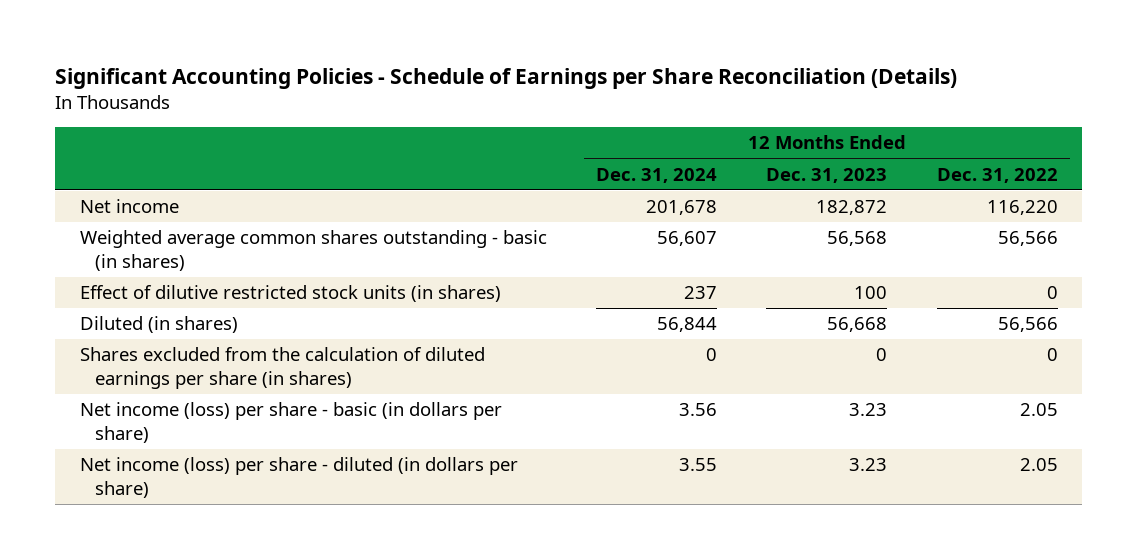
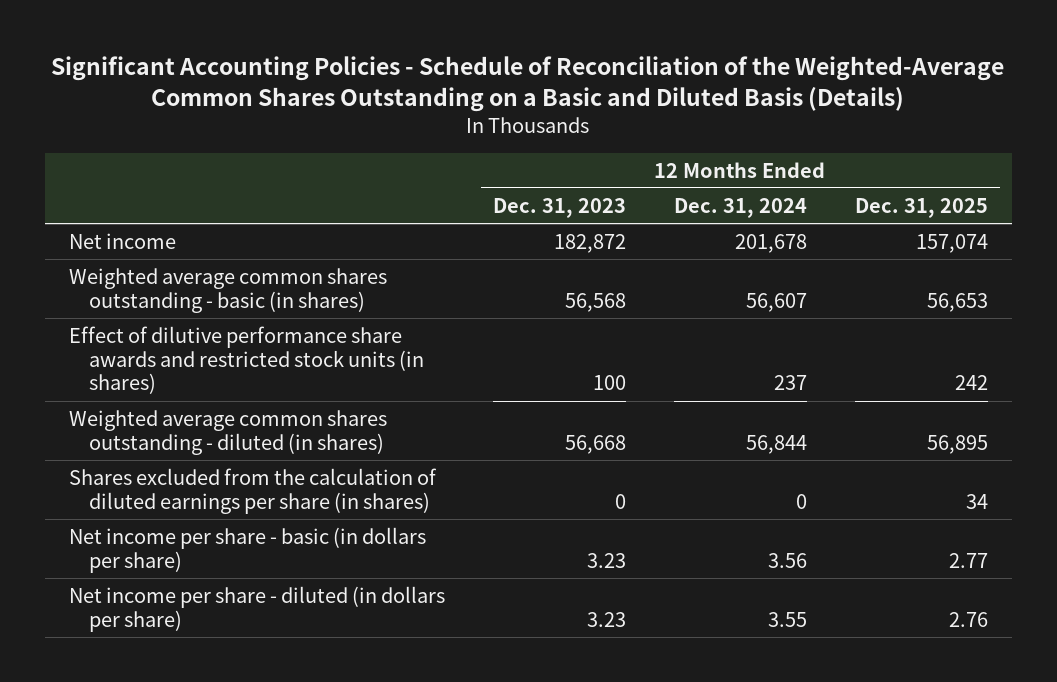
[55,67,958,89] Significant Accounting Policies - Schedule of Earnings per Share Reconciliation (Details) -> [51,56,1005,113] Significant Accounting Policies - Schedule of Reconciliation of the Weighted-Average Common Shares Outstanding on a Basic and Diluted Basis (Details)
[936,167,1058,183] Dec. 31, 2022 -> none
none -> [855,197,989,218] Dec. 31, 2025
[79,285,501,303] Effect of dilutive restricted stock units (in shares) -> [68,325,425,395] Effect of dilutive performance share awards and restricted stock units (in shares)
[79,316,238,334] Diluted (in shares) -> [68,409,387,455] Weighted average common shares outstanding - diluted (in shares)
[79,402,502,443] Net income (loss) per share - basic (in dollars per share) -> [68,526,426,573] Net income per share - basic (in dollars per share)
[79,457,518,498] Net income (loss) per share - diluted (in dollars per share) -> [68,585,445,632] Net income per share - diluted (in dollars per share)

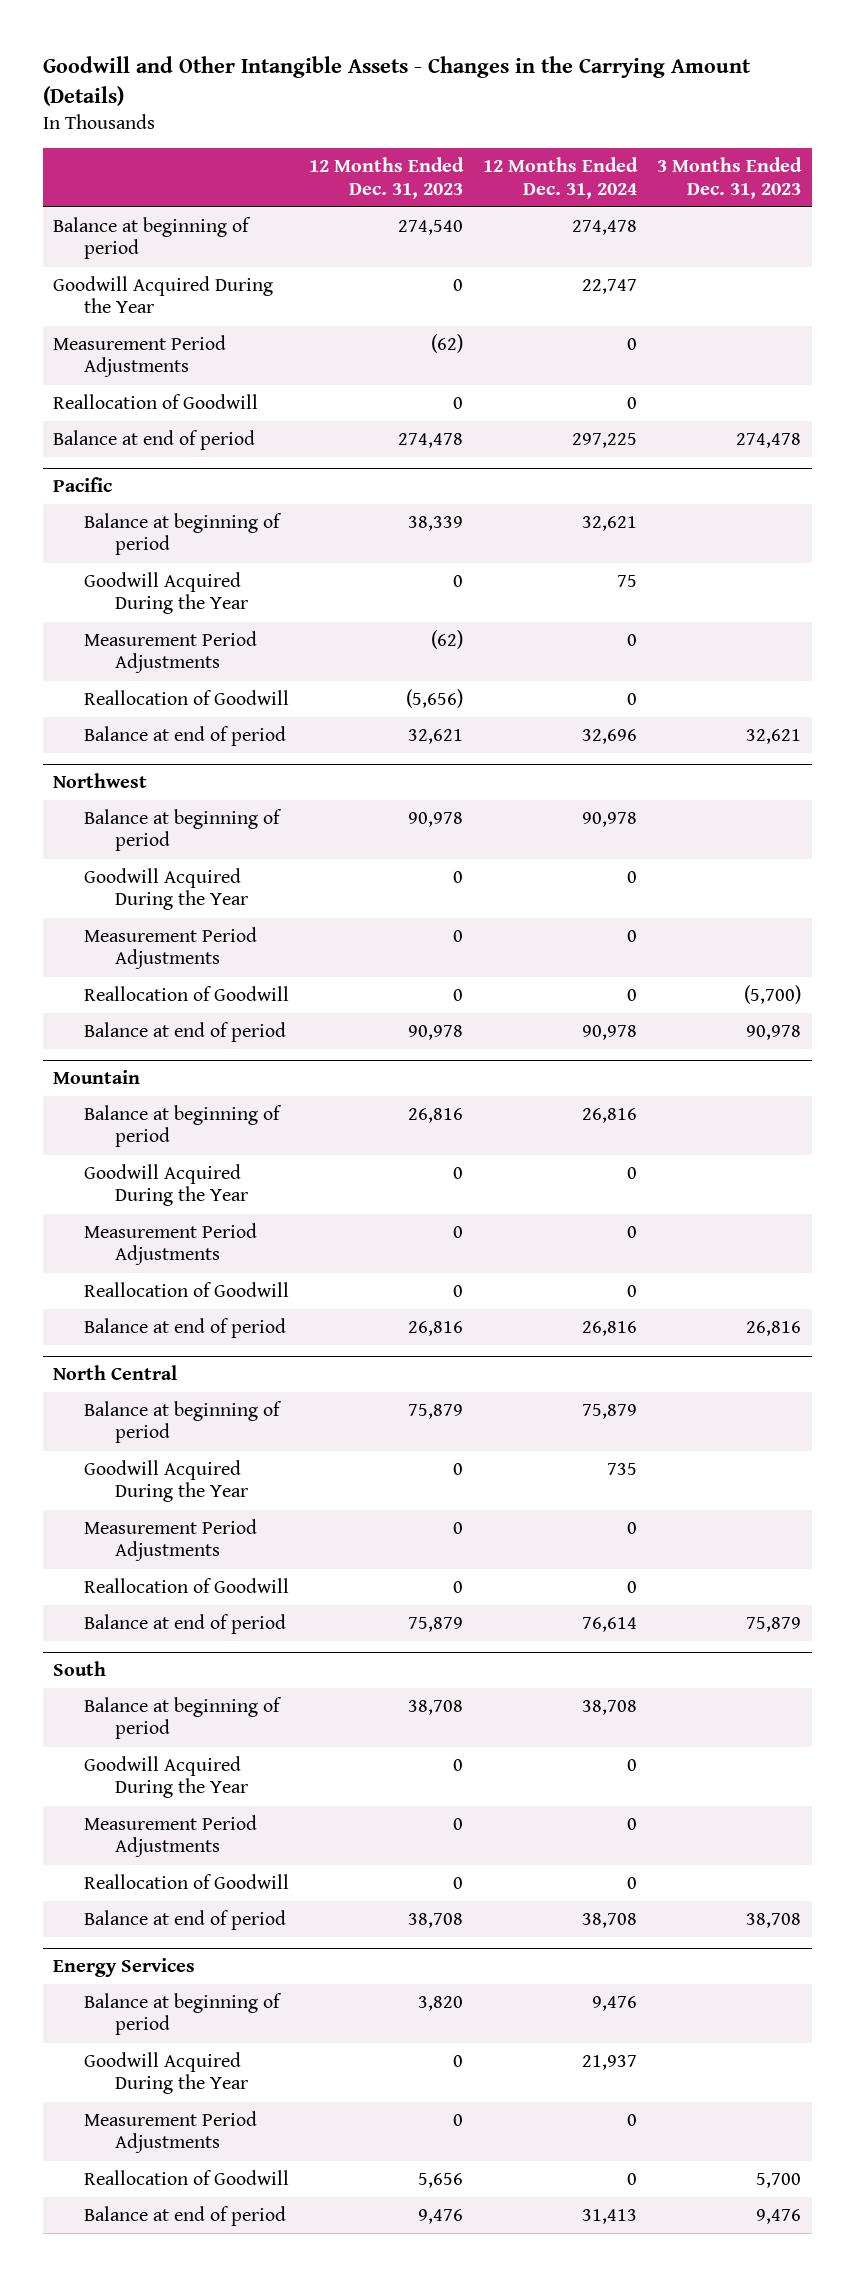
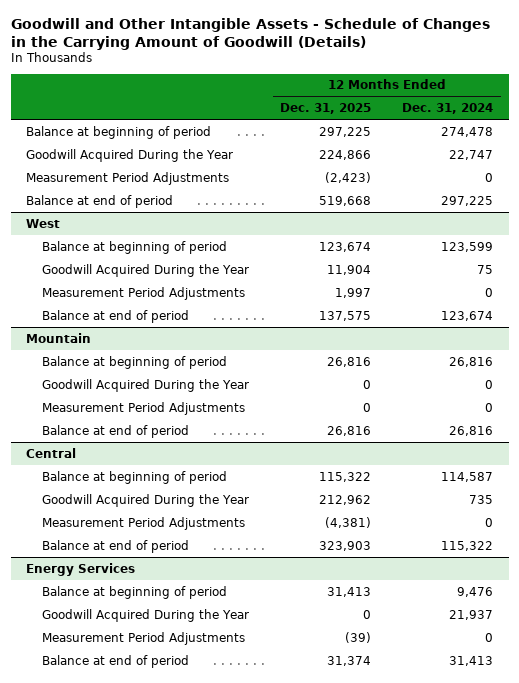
[43,55,752,106] Goodwill and Other Intangible Assets - Changes in the Carrying Amount (Details) -> [10,17,490,50] Goodwill and Other Intangible Assets - Schedule of Changes in the Carrying Amount of Goodwill (Details)
[309,157,465,199] 12 Months Ended Dec. 31, 2023 -> none
[657,157,803,199] 3 Months Ended Dec. 31, 2023 -> none
none -> [280,103,372,115] Dec. 31, 2025
[53,394,259,410] Reallocation of Goodwill -> none
[53,477,113,493] Pacific -> none
none -> [26,218,61,228] West
[582,516,638,532] 32,621 -> [441,241,494,252] 123,599
[83,690,289,706] Reallocation of Goodwill -> none
[53,773,148,789] Northwest -> none
[83,809,282,852] Balance at beginning of period -> none
[83,868,248,911] Goodwill Acquired During the Year -> none
[83,927,257,970] Measurement Period Adjustments -> none
[83,986,289,1002] Reallocation of Goodwill -> none
[83,1022,286,1043] Balance at end of period -> none
[582,729,638,745] 32,696 -> [441,310,494,321] 123,674
[83,1282,289,1298] Reallocation of Goodwill -> none
[53,1365,178,1381] North Central -> [26,447,77,458] Central
[582,1404,638,1420] 75,879 -> [441,471,494,482] 114,587
[83,1578,289,1594] Reallocation of Goodwill -> none
[53,1661,107,1677] South -> none
[83,1697,282,1740] Balance at beginning of period -> none
[83,1756,248,1799] Goodwill Acquired During the Year -> none
[83,1815,257,1858] Measurement Period Adjustments -> none
[83,1874,289,1890] Reallocation of Goodwill -> none
[83,1910,286,1931] Balance at end of period -> none
[582,1617,638,1633] 76,614 -> [441,540,494,551] 115,322
[83,2170,289,2186] Reallocation of Goodwill -> none

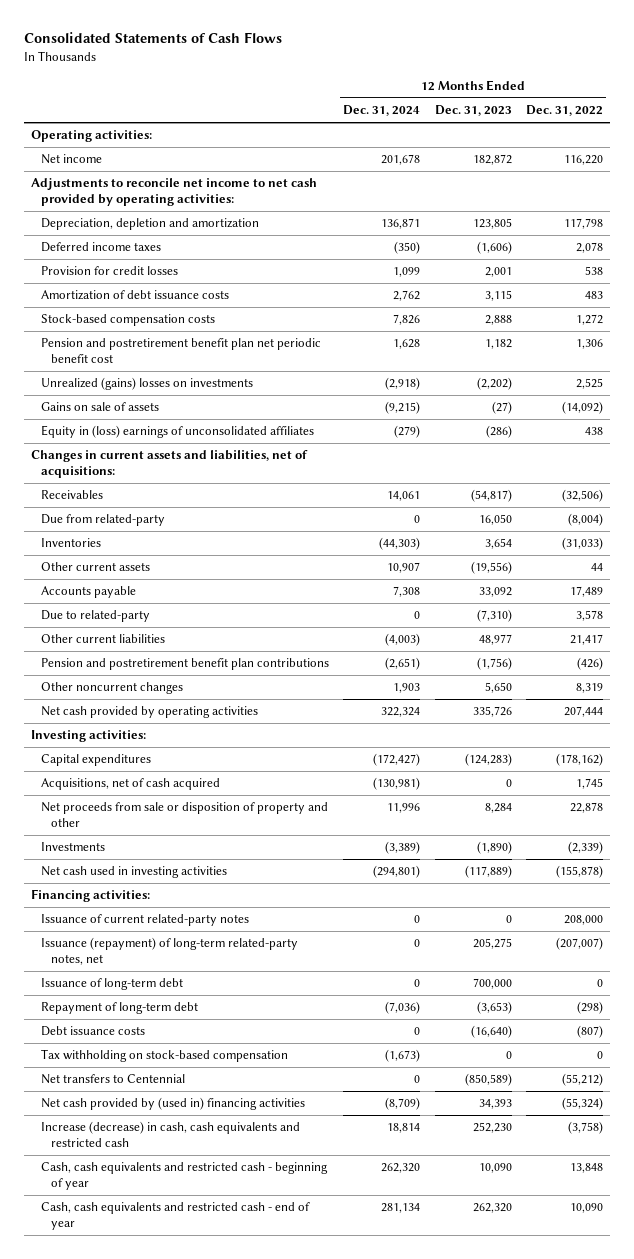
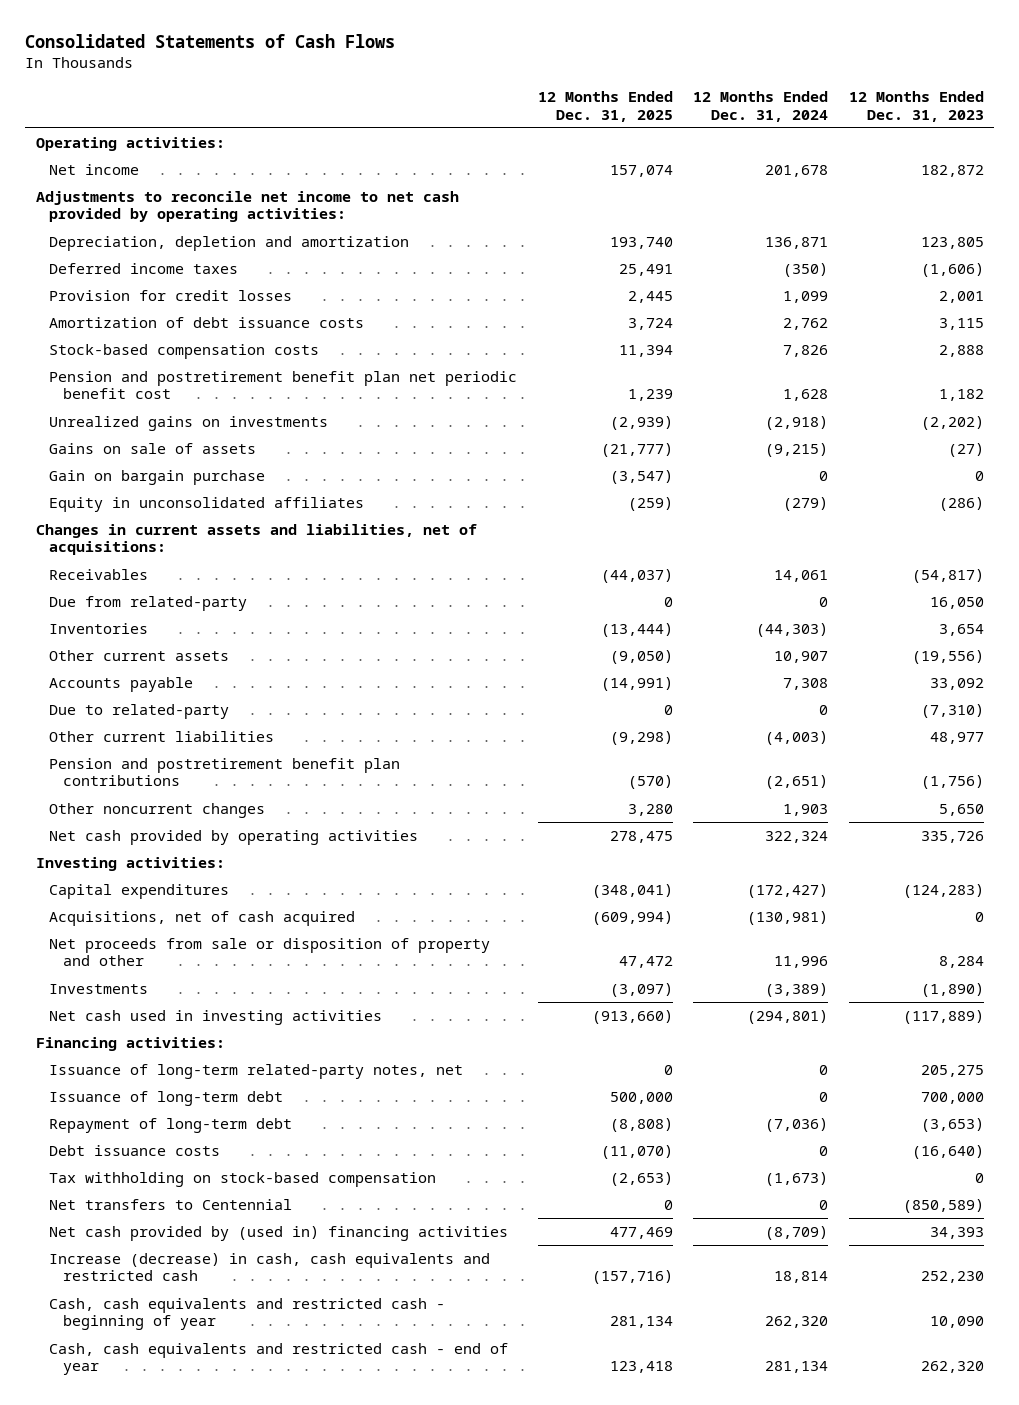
[525,105,603,117] Dec. 31, 2022 -> none
none -> [537,91,673,122] 12 Months Ended Dec. 31, 2025
[41,377,254,391] Unrealized (gains) losses on investments -> [49,415,329,431] Unrealized gains on investments
none -> [49,469,266,485] Gain on bargain purchase
[41,425,315,439] Equity in (loss) earnings of unconsolidated affiliates -> [49,496,365,512] Equity in unconsolidated affiliates
[41,914,250,927] Issuance of current related-party notes -> none
[41,937,299,966] Issuance (repayment) of long-term related-party notes, net -> [49,1063,464,1079] Issuance of long-term related-party notes, net

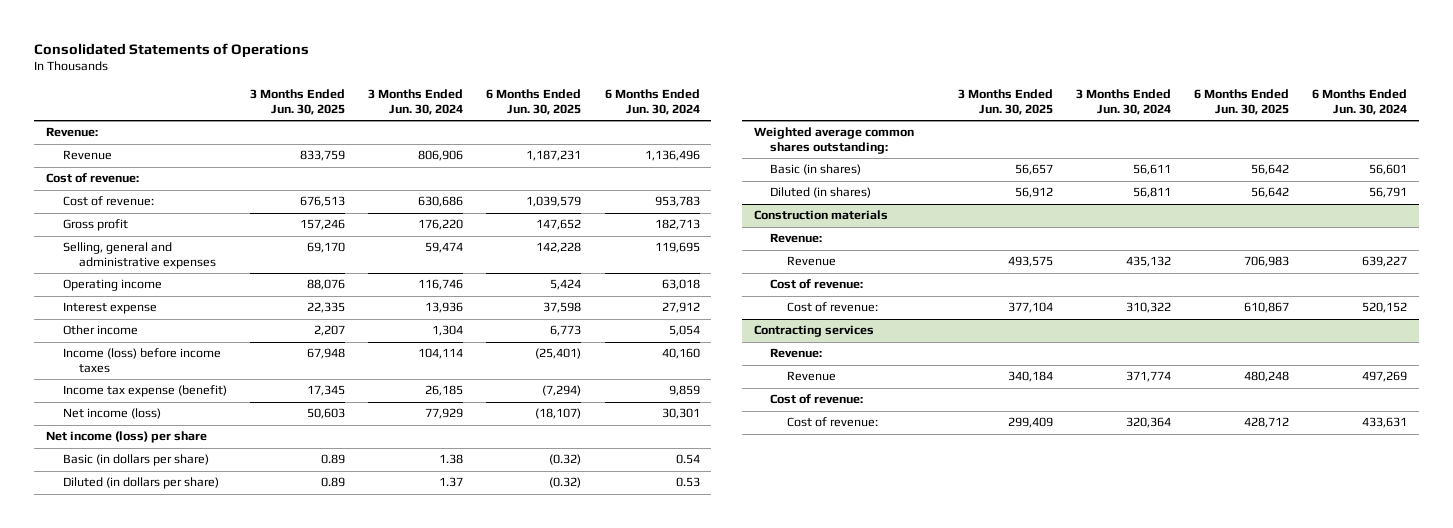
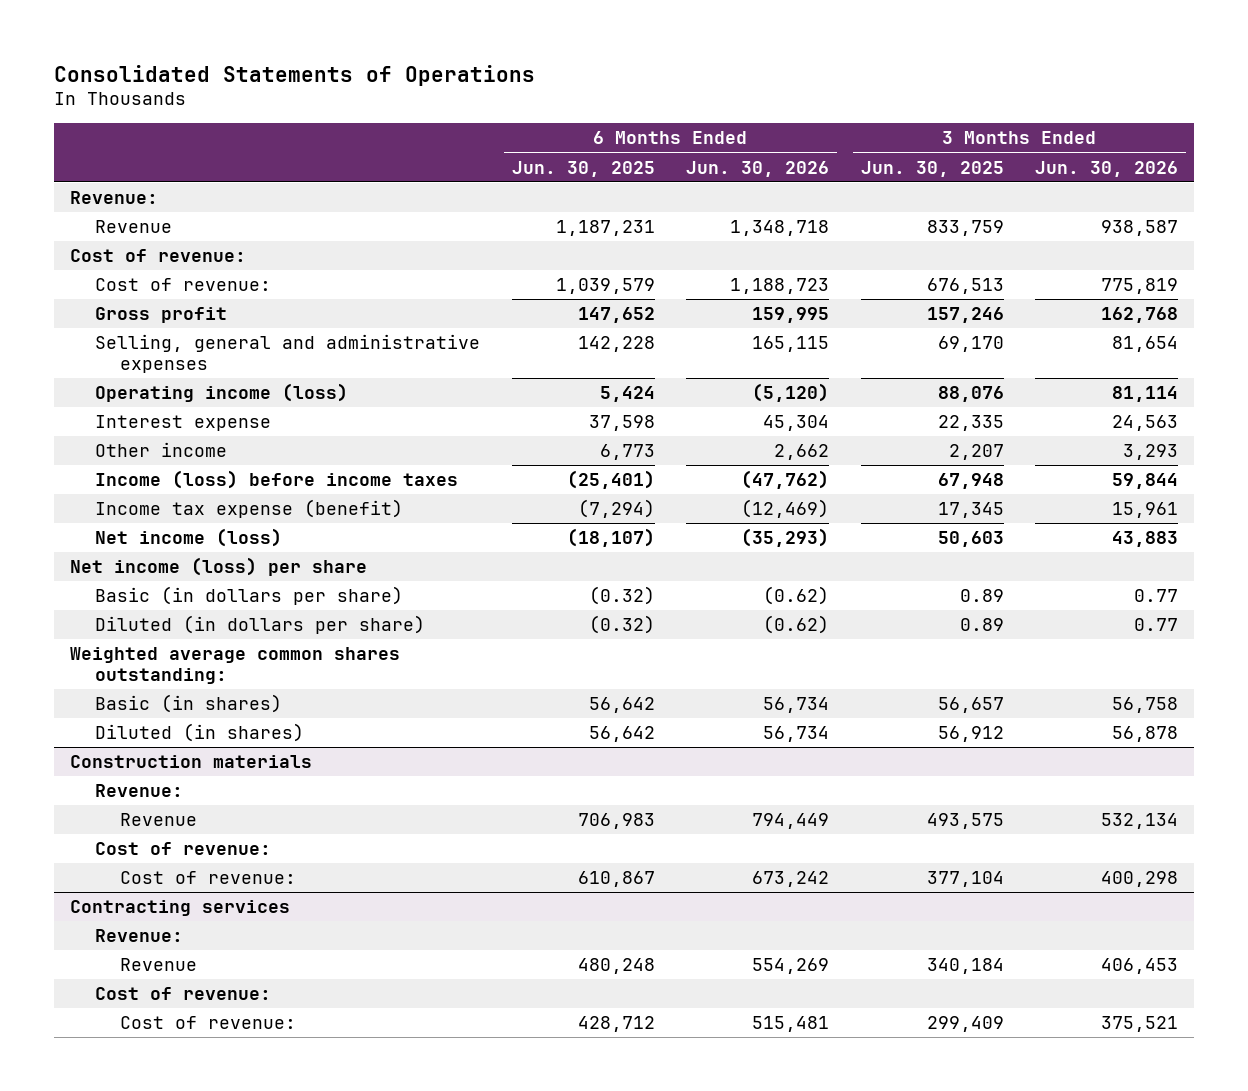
[368,89,464,115] 3 Months Ended Jun. 30, 2024 -> none
[604,89,700,115] 6 Months Ended Jun. 30, 2024 -> none
none -> [686,160,830,177] Jun. 30, 2026
none -> [1035,160,1179,177] Jun. 30, 2026
[62,279,162,292] Operating income -> [94,383,348,403] Operating income (loss)

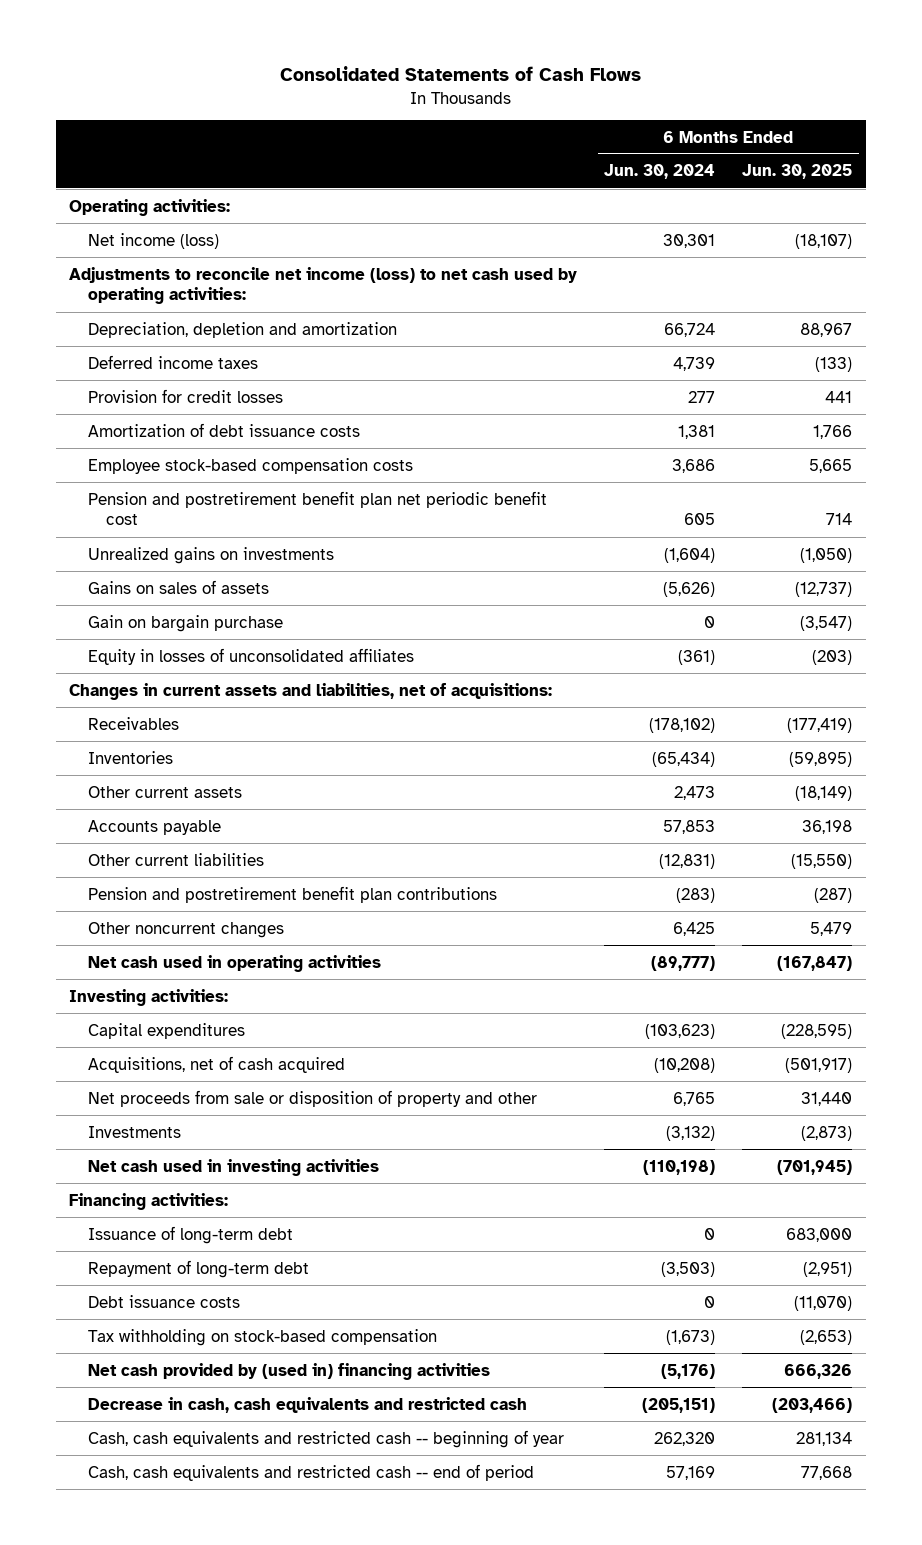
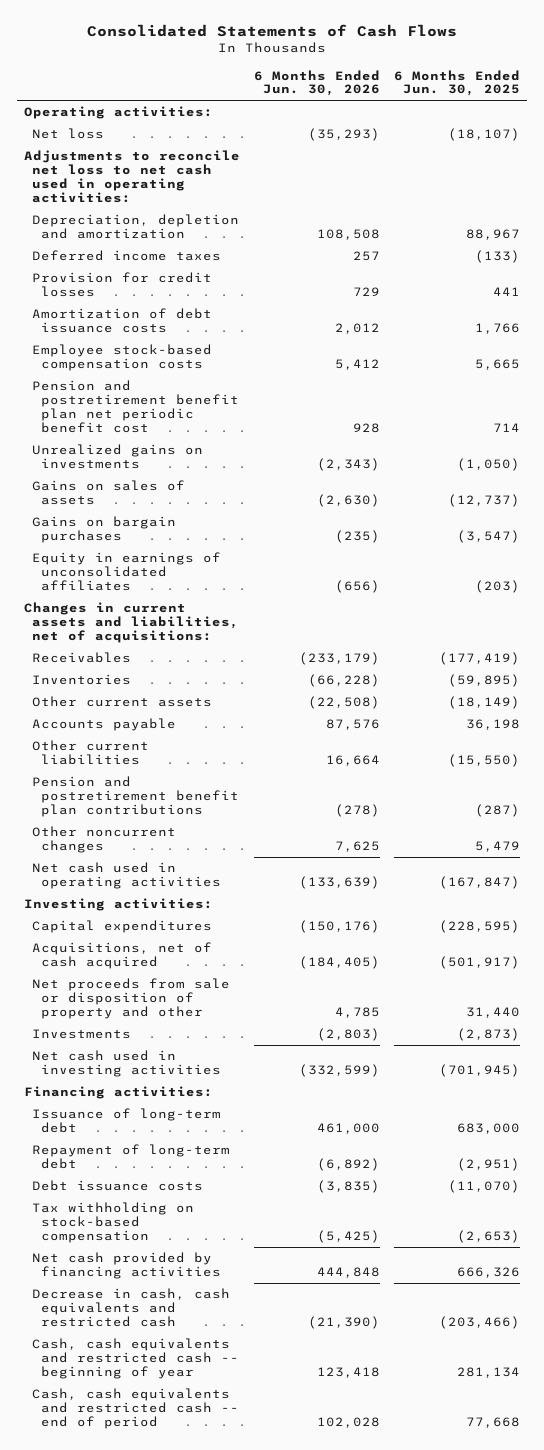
[604,164,716,180] Jun. 30, 2024 -> none
none -> [253,69,380,97] 6 Months Ended Jun. 30, 2026
[87,232,219,249] Net income (loss) -> [32,128,105,140] Net loss
[69,266,578,305] Adjustments to reconcile net income (loss) to net cash used by operating activities: -> [23,150,240,204] Adjustments to reconcile net loss to net cash used in operating activities:
[87,614,283,632] Gain on bargain purchase -> [32,516,177,544] Gains on bargain purchases
[87,647,414,665] Equity in losses of unconsolidated affiliates -> [32,552,222,592] Equity in earnings of unconsolidated affiliates
[87,1362,490,1380] Net cash provided by (used in) financing activities -> [32,1252,221,1280] Net cash provided by financing activities

